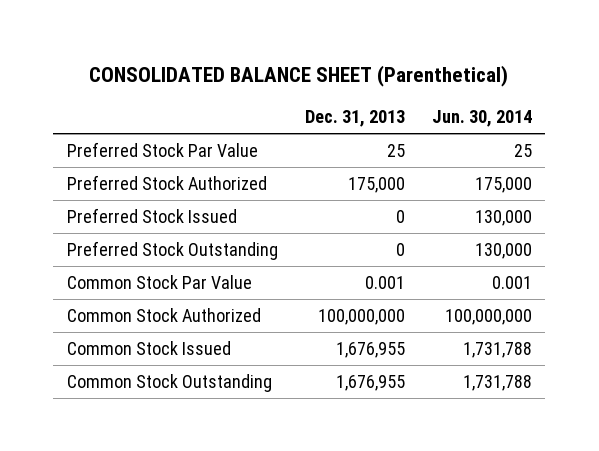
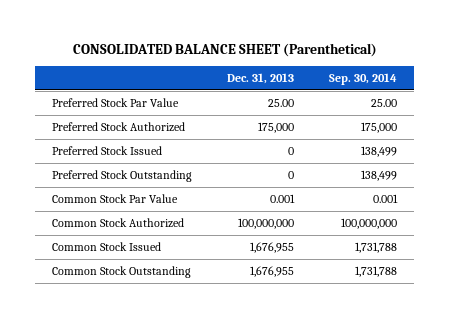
[431,109,532,127] Jun. 30, 2014 -> none
none -> [328,72,397,85] Sep. 30, 2014
[386,144,405,158] 25 -> [268,99,295,108] 25.00

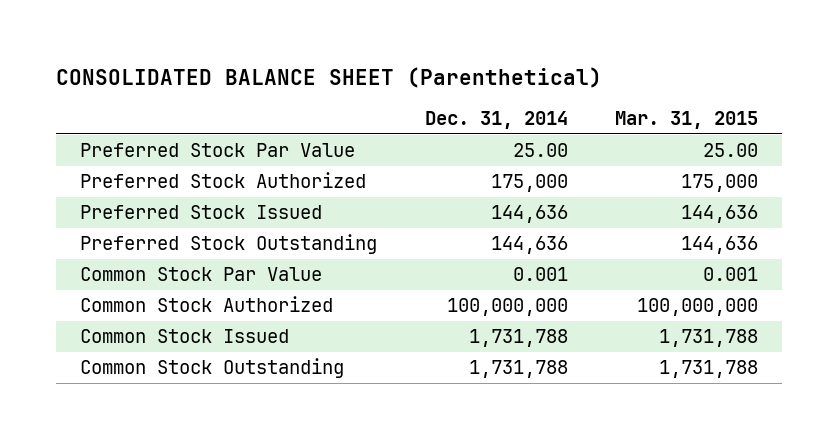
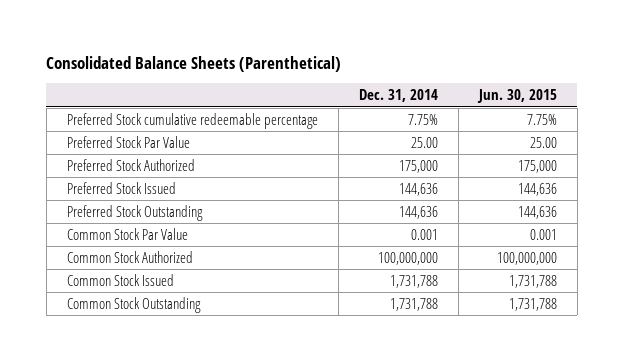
[56,66,603,88] CONSOLIDATED BALANCE SHEET (Parenthetical) -> [46,55,342,72] Consolidated Balance Sheets (Parenthetical)
[614,111,758,130] Mar. 31, 2015 -> none
none -> [476,89,557,104] Jun. 30, 2015
none -> [66,112,318,129] Preferred Stock cumulative redeemable percentage

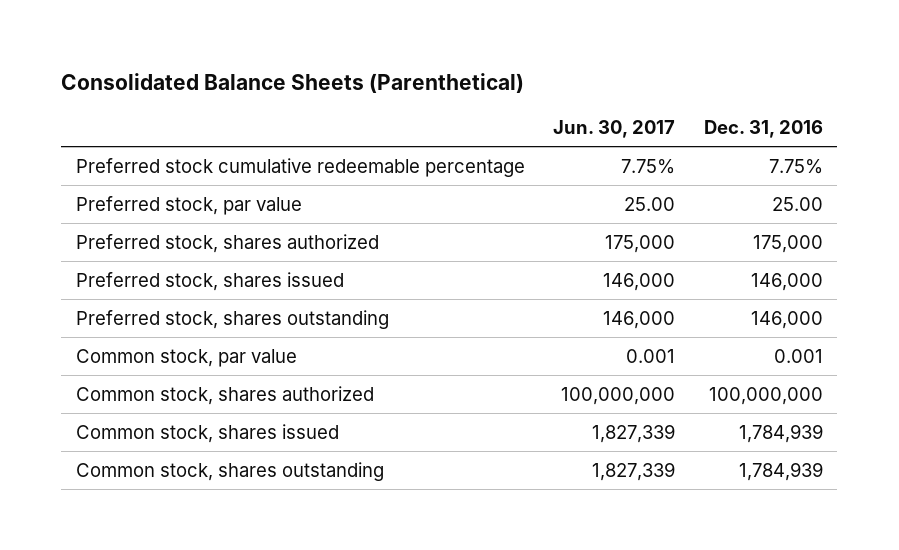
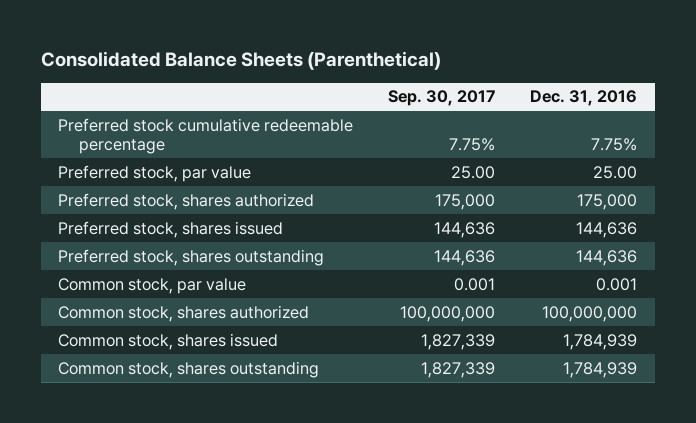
[553,119,676,138] Jun. 30, 2017 -> none
none -> [388,90,496,107] Sep. 30, 2017
[750,272,823,291] 146,000 -> [576,221,638,238] 144,636
[750,310,823,329] 146,000 -> [576,249,638,266] 144,636

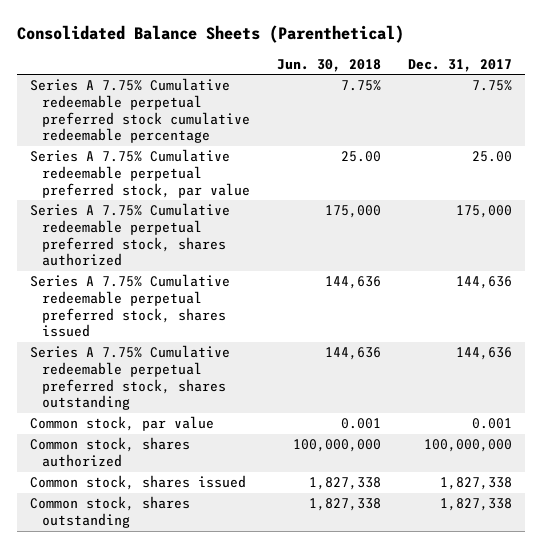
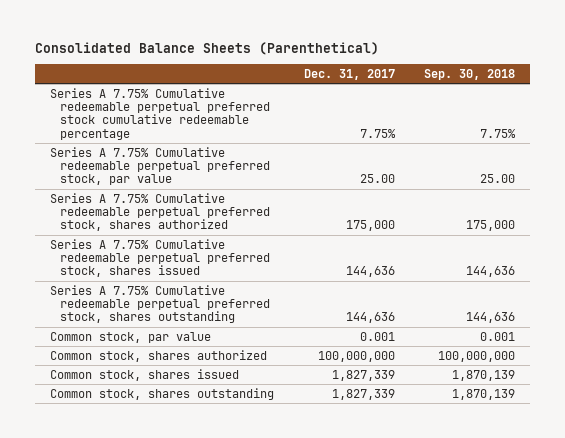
[276,58,381,72] Jun. 30, 2018 -> none
none -> [424,69,516,81] Sep. 30, 2018
[439,477,512,491] 1,827,338 -> [331,369,395,381] 1,827,339
[439,498,512,512] 1,827,338 -> [331,388,395,400] 1,827,339

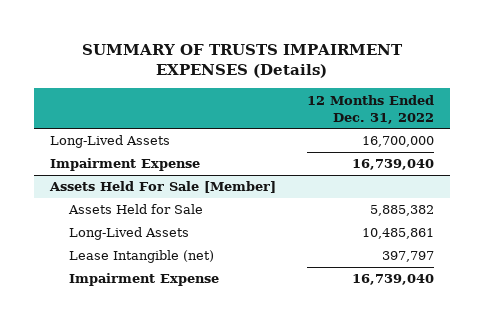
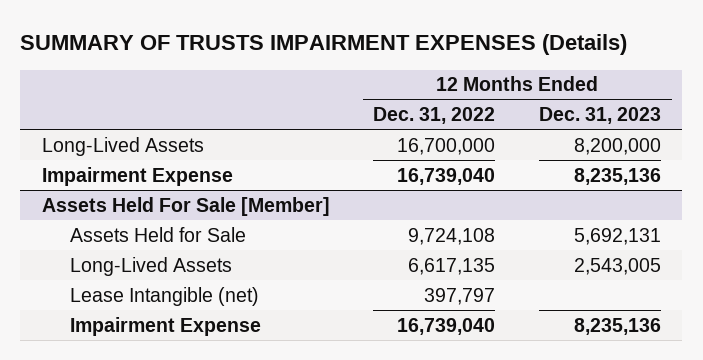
none -> [538,107,661,125] Dec. 31, 2023
[370,205,435,217] 5,885,382 -> [408,227,496,245] 9,724,108
[362,228,435,240] 10,485,861 -> [408,257,496,275] 6,617,135

